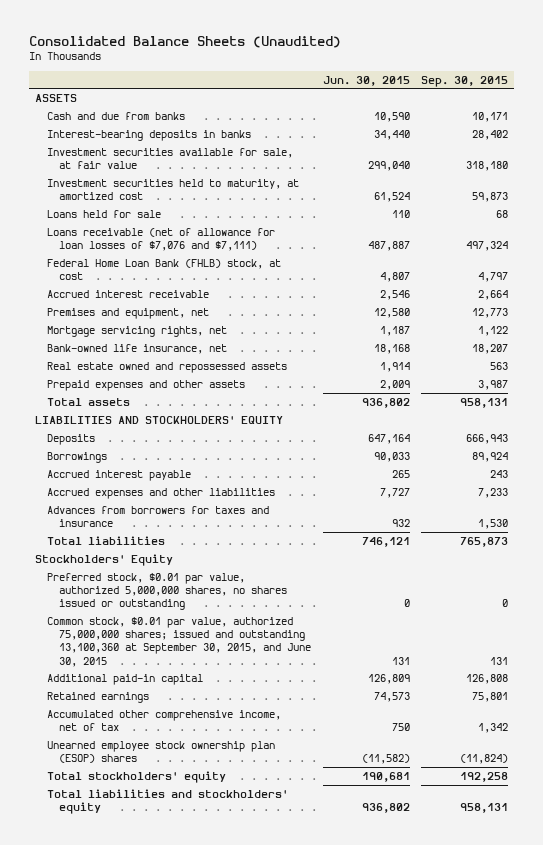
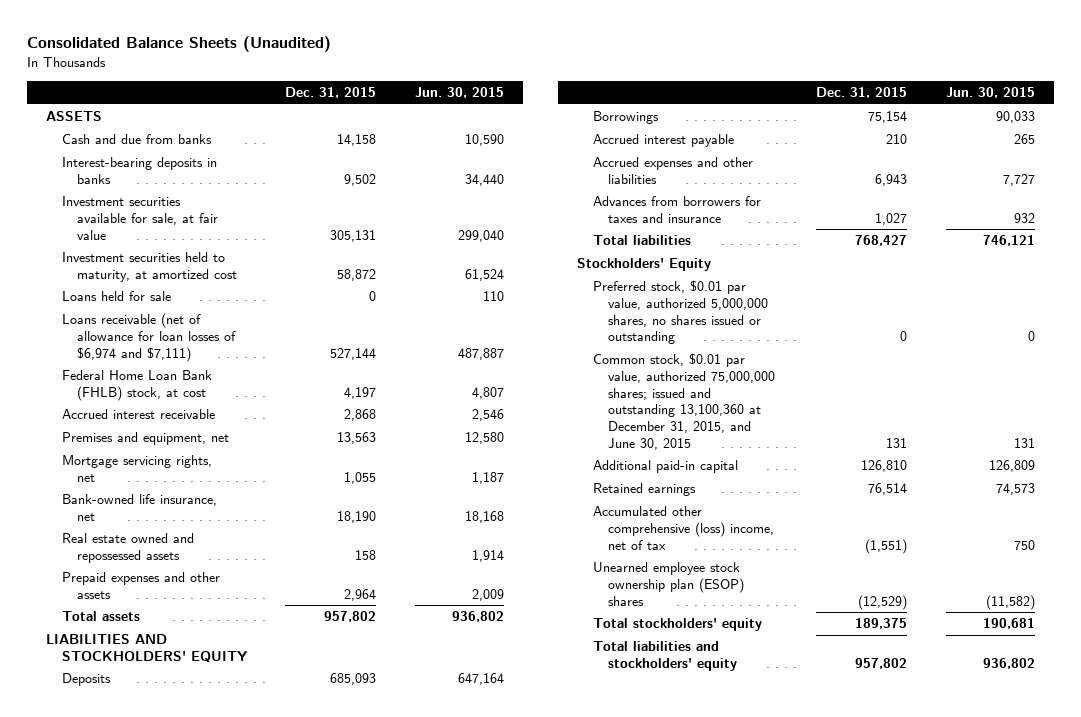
[421,75,509,87] Sep. 30, 2015 -> none
none -> [285,87,377,99] Dec. 31, 2015
[46,227,275,252] Loans receivable (net of allowance for loan losses of $7,076 and $7,111) -> [61,313,237,362] Loans receivable (net of allowance for loan losses of $6,974 and $7,111)
[46,616,312,667] Common stock, $0.01 par value, authorized 75,000,000 shares; issued and outstanding 13,100,360 at September 30, 2015, and June 30, 2015 -> [592,353,776,450] Common stock, $0.01 par value, authorized 75,000,000 shares; issued and outstanding 13,100,360 at December 31, 2015, and June 30, 2015
[46,709,281,732] Accumulated other comprehensive income, net of tax -> [592,506,775,550] Accumulated other comprehensive (loss) income, net of tax

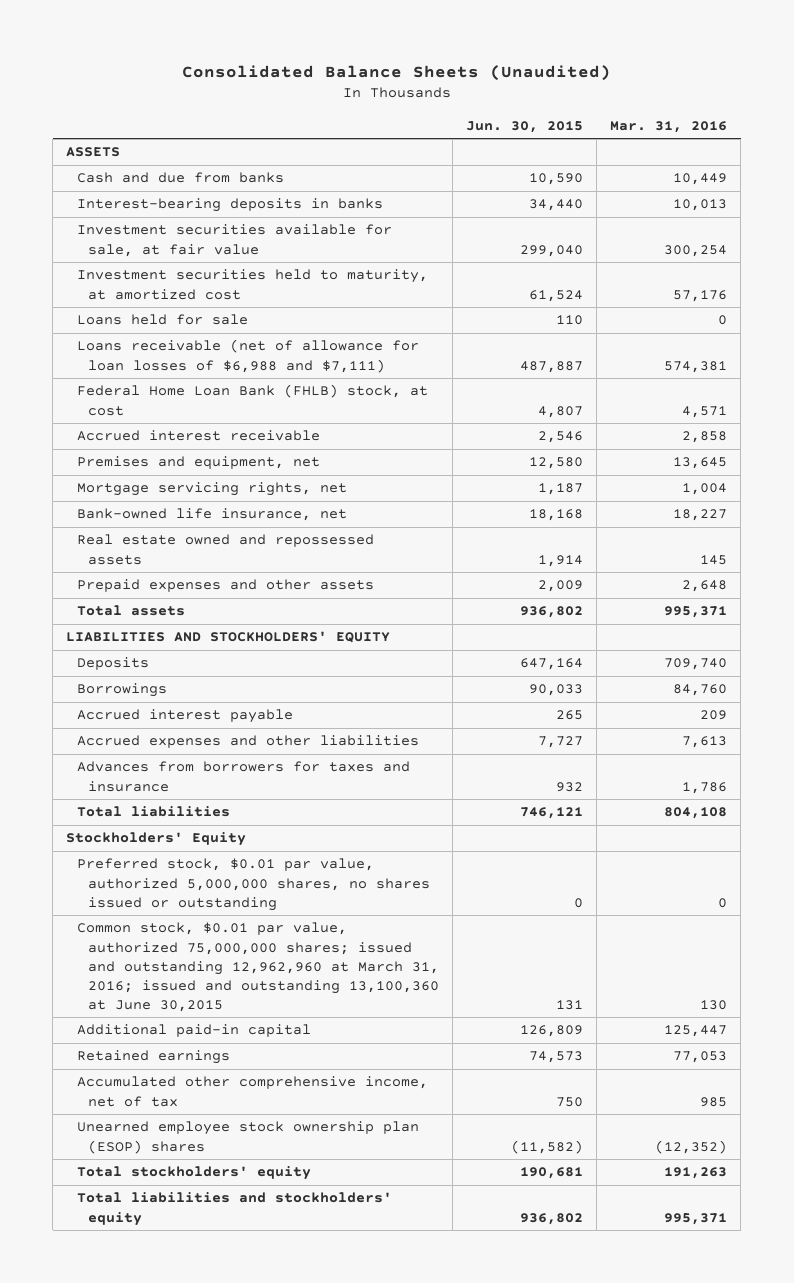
[285,87,377,99] Dec. 31, 2015 -> none
none -> [610,120,728,133] Mar. 31, 2016
[61,313,237,362] Loans receivable (net of allowance for loan losses of $6,974 and $7,111) -> [77,339,420,373] Loans receivable (net of allowance for loan losses of $6,988 and $7,111)
[592,353,776,450] Common stock, $0.01 par value, authorized 75,000,000 shares; issued and outstanding 13,100,360 at December 31, 2015, and June 30, 2015 -> [77,922,440,1012] Common stock, $0.01 par value, authorized 75,000,000 shares; issued and outstanding 12,962,960 at March 31, 2016; issued and outstanding 13,100,360 at June 30,2015
[592,506,775,550] Accumulated other comprehensive (loss) income, net of tax -> [77,1076,429,1107] Accumulated other comprehensive income, net of tax

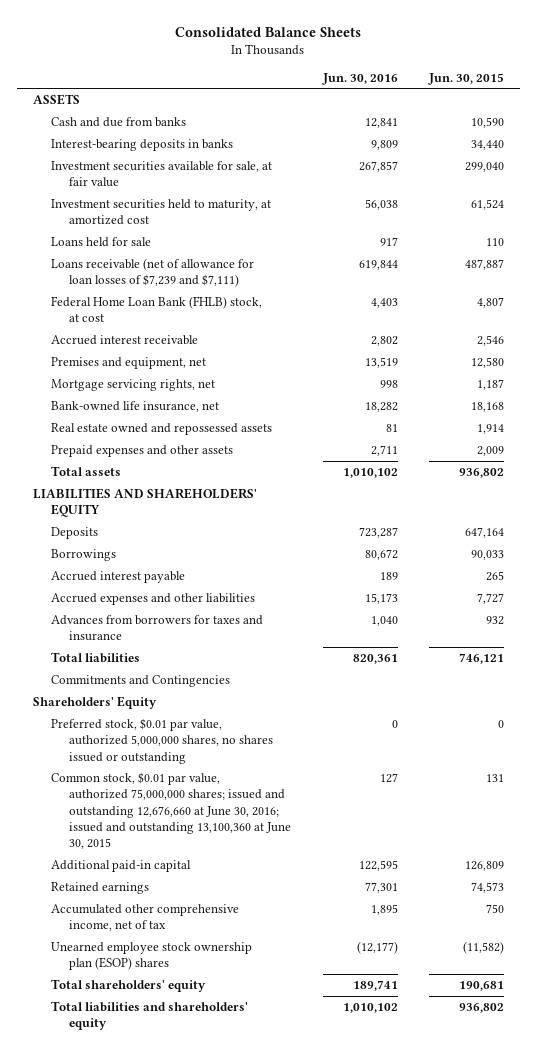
[181,64,611,81] Consolidated Balance Sheets (Unaudited) -> [175,26,362,37] Consolidated Balance Sheets
[610,120,728,133] Mar. 31, 2016 -> none
none -> [321,72,398,85] Jun. 30, 2016
[77,339,420,373] Loans receivable (net of allowance for loan losses of $6,988 and $7,111) -> [50,257,254,288] Loans receivable (net of allowance for loan losses of $7,239 and $7,111)
[66,631,391,644] LIABILITIES AND STOCKHOLDERS' EQUITY -> [32,487,257,518] LIABILITIES AND SHAREHOLDERS' EQUITY
none -> [50,674,230,687] Commitments and Contingencies
[66,832,247,847] Stockholders' Equity -> [32,695,157,709] Shareholders' Equity
[77,922,440,1012] Common stock, $0.01 par value, authorized 75,000,000 shares; issued and outstanding 12,962,960 at March 31, 2016; issued and outstanding 13,100,360 at June 30,2015 -> [50,771,292,850] Common stock, $0.01 par value, authorized 75,000,000 shares; issued and outstanding 12,676,660 at June 30, 2016; issued and outstanding 13,100,360 at June 30, 2015
[77,1166,312,1181] Total stockholders' equity -> [50,978,206,992] Total shareholders' equity
[77,1192,393,1226] Total liabilities and stockholders' equity -> [50,1000,248,1031] Total liabilities and shareholders' equity

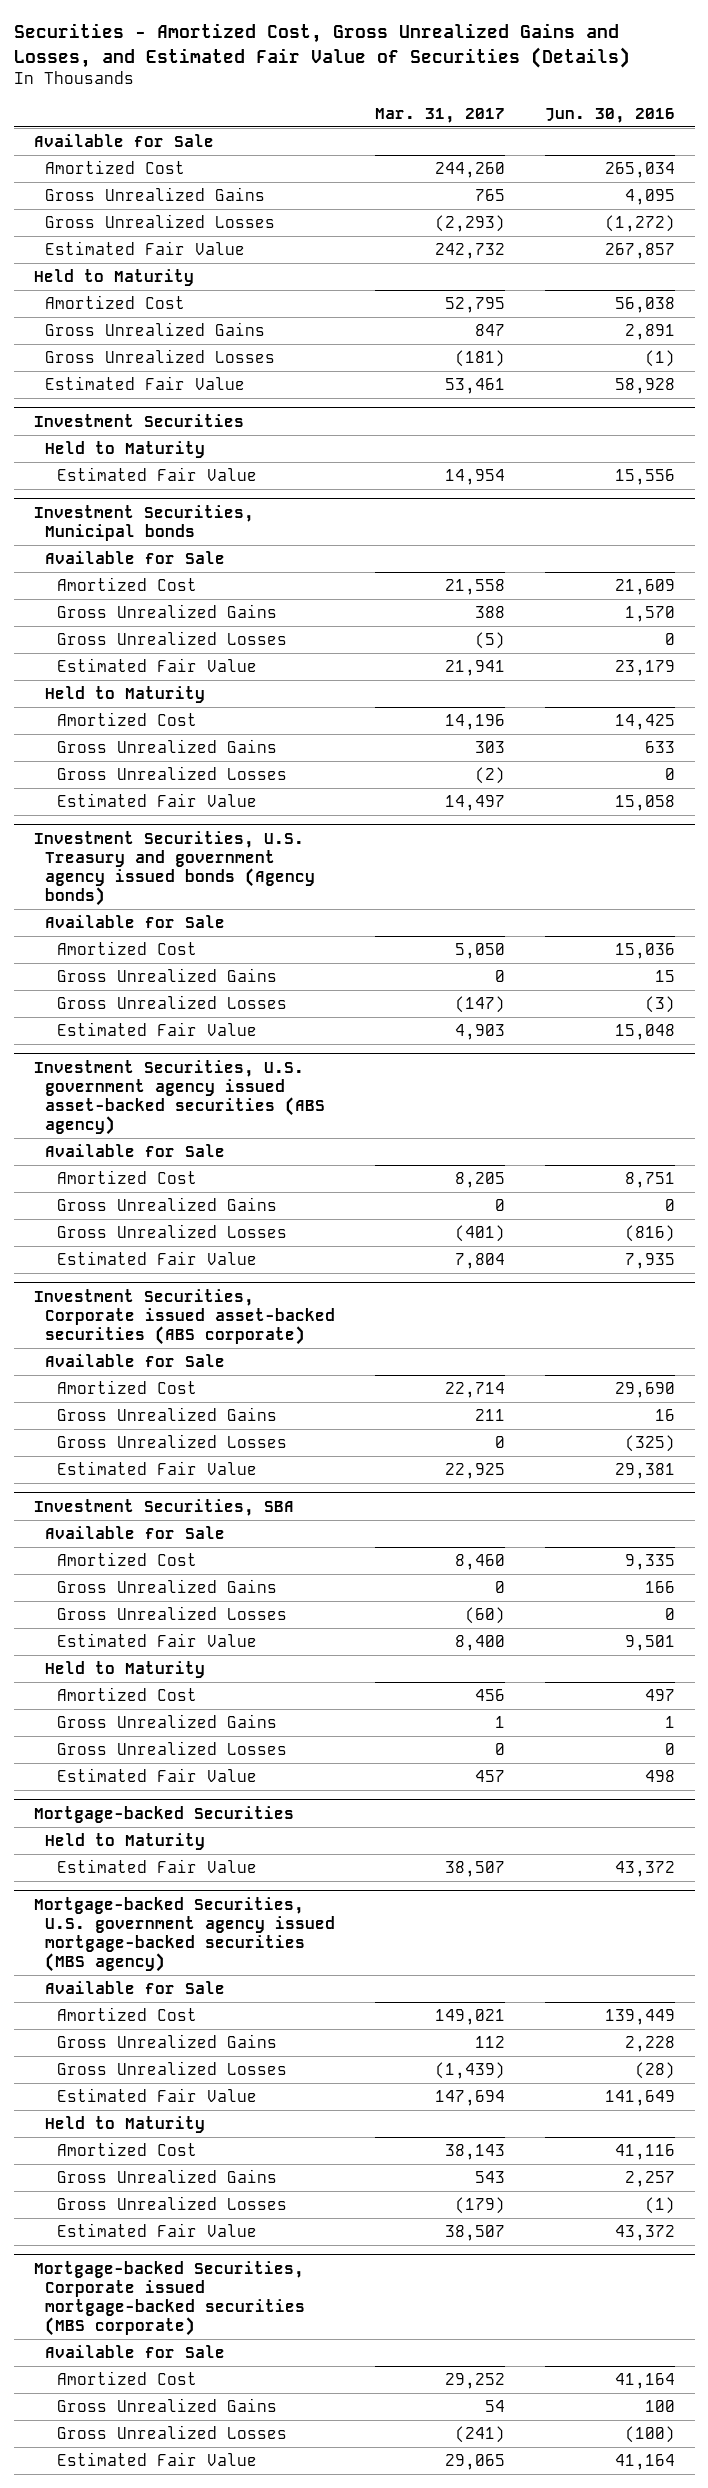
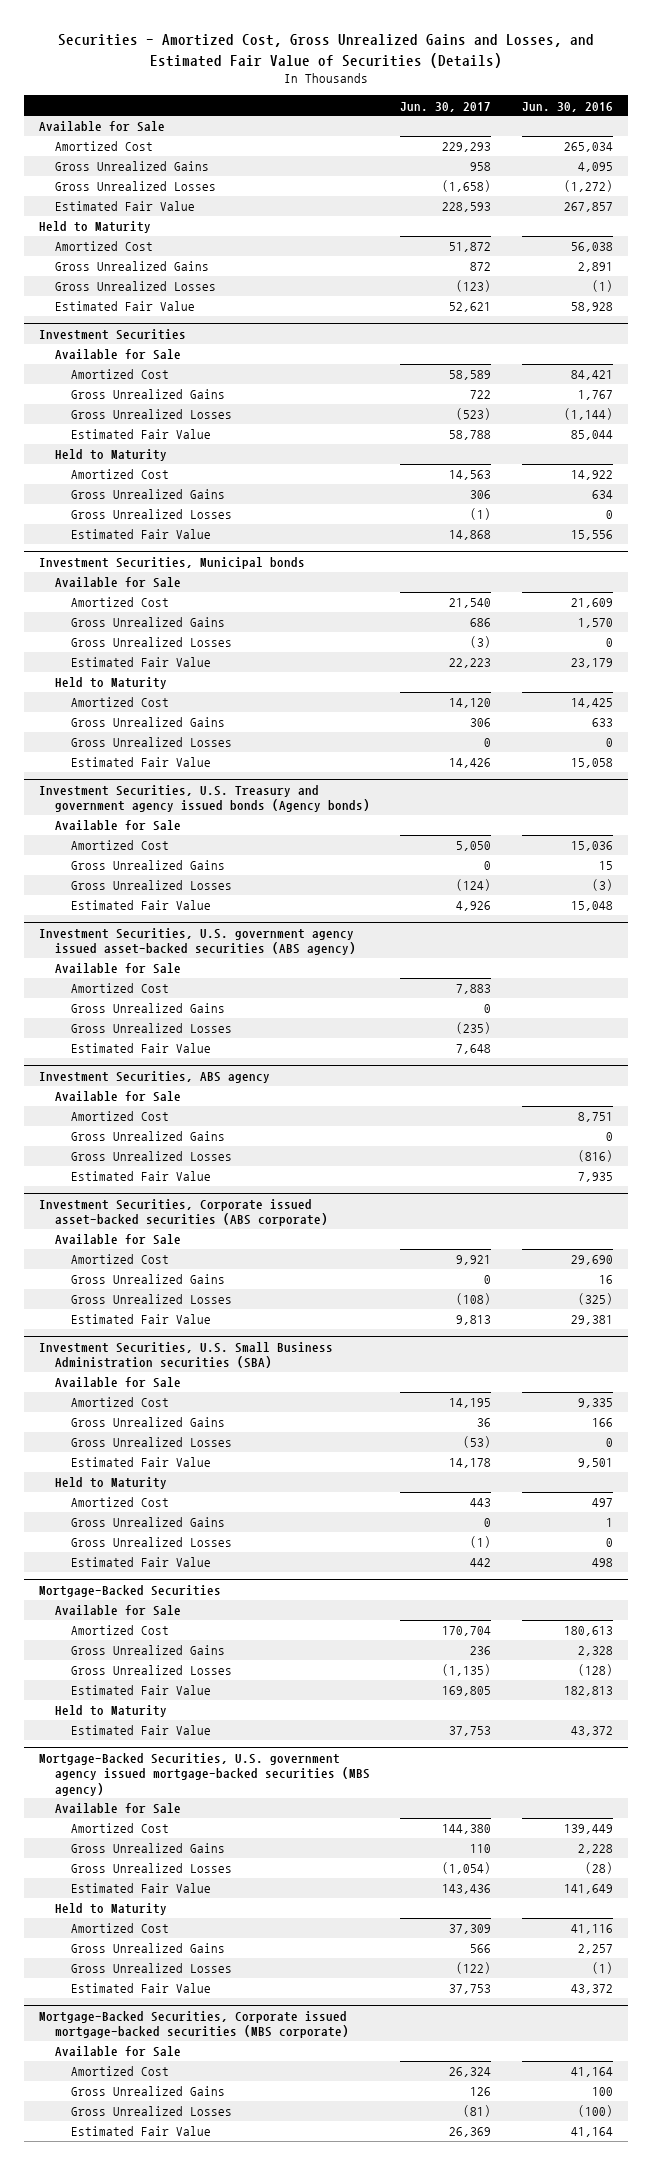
[374,107,505,123] Mar. 31, 2017 -> none
none -> [400,101,492,112] Jun. 30, 2017
none -> [54,349,181,361] Available for Sale
none -> [70,369,169,380] Amortized Cost
none -> [70,389,225,400] Gross Unrealized Gains
none -> [70,409,232,420] Gross Unrealized Losses
none -> [70,429,211,440] Estimated Fair Value
none -> [70,469,169,480] Amortized Cost
none -> [70,489,225,500] Gross Unrealized Gains
none -> [70,509,232,520] Gross Unrealized Losses
none -> [70,983,169,994] Amortized Cost
none -> [70,1003,225,1014] Gross Unrealized Gains
none -> [70,1023,232,1034] Gross Unrealized Losses
none -> [70,1043,211,1054] Estimated Fair Value
none -> [39,1070,271,1083] Investment Securities, ABS agency
none -> [54,1091,181,1103] Available for Sale
[33,1498,294,1516] Investment Securities, SBA -> none
none -> [39,1341,334,1369] Investment Securities, U.S. Small Business Administration securities (SBA)
[33,1805,294,1823] Mortgage-backed Securities -> [39,1584,222,1597] Mortgage-Backed Securities
none -> [54,1605,181,1617] Available for Sale
none -> [70,1625,169,1636] Amortized Cost
none -> [70,1645,225,1656] Gross Unrealized Gains
none -> [70,1665,232,1676] Gross Unrealized Losses
none -> [70,1685,211,1696] Estimated Fair Value
[33,1896,336,1973] Mortgage-backed Securities, U.S. government agency issued mortgage-backed securities (MBS agency) -> [39,1752,370,1796] Mortgage-Backed Securities, U.S. government agency issued mortgage-backed securities (MBS agency)
[33,2260,306,2337] Mortgage-backed Securities, Corporate issued mortgage-backed securities (MBS corporate) -> [39,2010,349,2039] Mortgage-Backed Securities, Corporate issued mortgage-backed securities (MBS corporate)

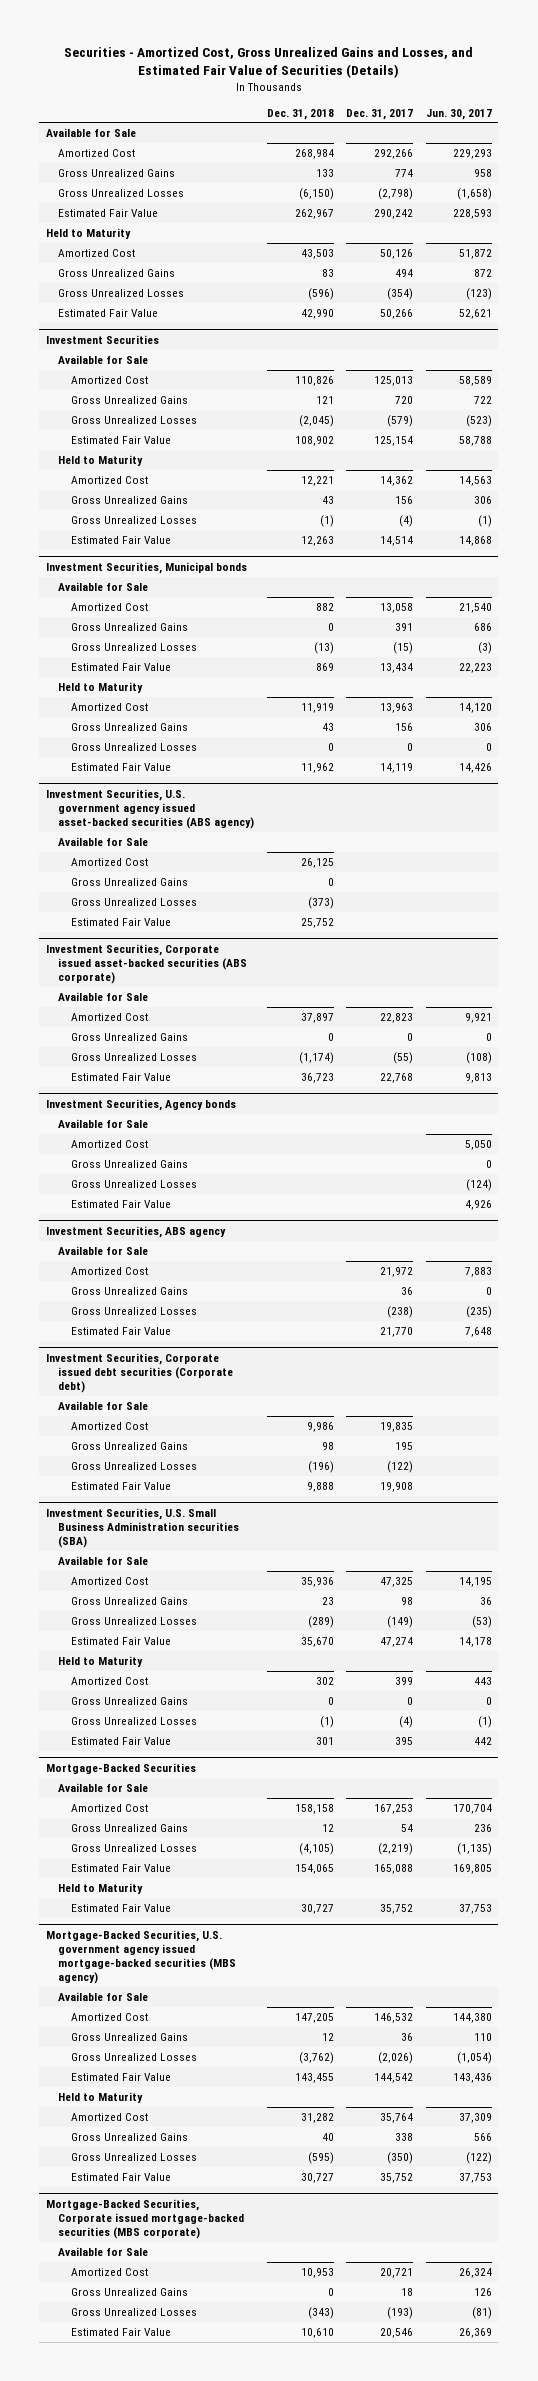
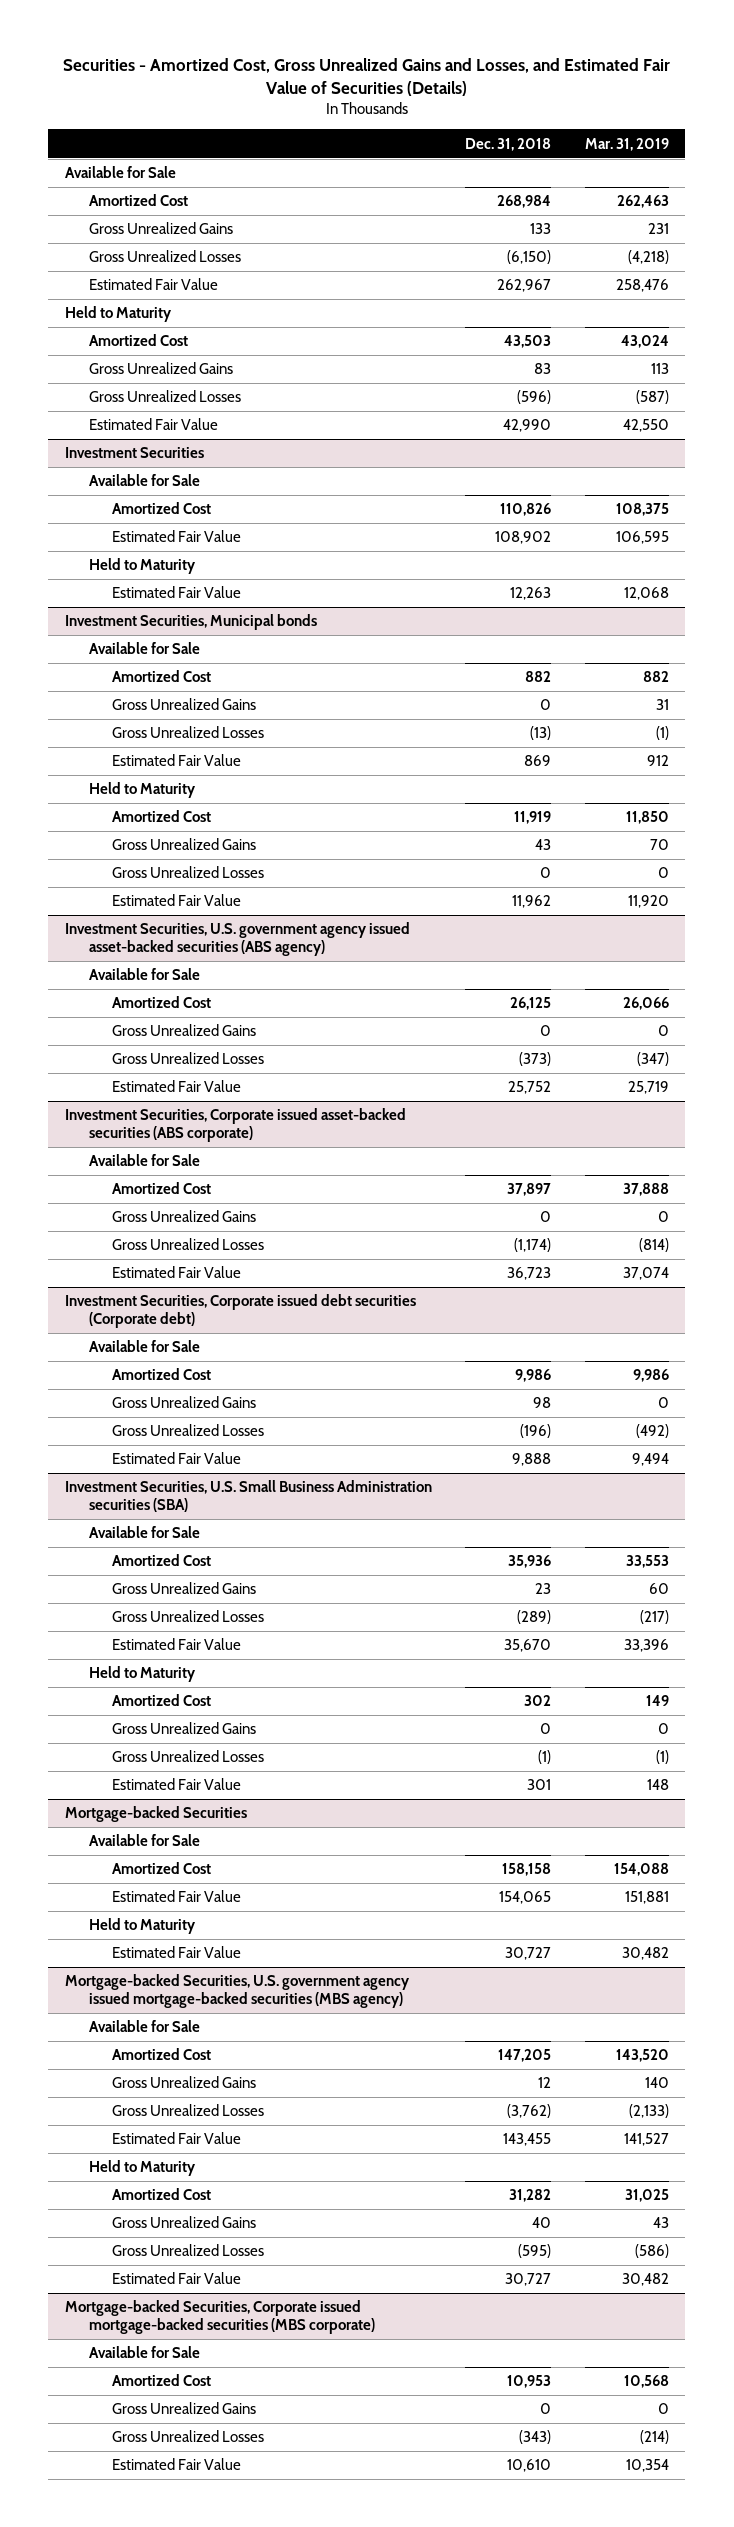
[346,108,414,120] Dec. 31, 2017 -> none
[426,108,493,120] Jun. 30, 2017 -> none
none -> [584,137,669,151] Mar. 31, 2019
[70,396,188,405] Gross Unrealized Gains -> none
[70,416,197,425] Gross Unrealized Losses -> none
[70,476,148,485] Amortized Cost -> none
[70,496,188,505] Gross Unrealized Gains -> none
[70,516,197,525] Gross Unrealized Losses -> none
[45,1099,236,1112] Investment Securities, Agency bonds -> none
[58,1119,149,1129] Available for Sale -> none
[70,1140,148,1149] Amortized Cost -> none
[70,1160,188,1169] Gross Unrealized Gains -> none
[70,1180,197,1189] Gross Unrealized Losses -> none
[70,1200,171,1209] Estimated Fair Value -> none
[45,1226,226,1239] Investment Securities, ABS agency -> none
[58,1246,149,1256] Available for Sale -> none
[70,1267,148,1276] Amortized Cost -> none
[70,1287,188,1296] Gross Unrealized Gains -> none
[70,1307,197,1316] Gross Unrealized Losses -> none
[70,1327,171,1336] Estimated Fair Value -> none
[45,1763,196,1775] Mortgage-Backed Securities -> [65,1806,248,1823] Mortgage-backed Securities
[70,1824,188,1833] Gross Unrealized Gains -> none
[70,1844,197,1853] Gross Unrealized Losses -> none
[45,1930,237,1985] Mortgage-Backed Securities, U.S. government agency issued mortgage-backed securities (MBS agency) -> [65,1974,411,2008] Mortgage-backed Securities, U.S. government agency issued mortgage-backed securities (MBS agency)
[45,2199,245,2240] Mortgage-Backed Securities, Corporate issued mortgage-backed securities (MBS corporate) -> [65,2300,375,2334] Mortgage-backed Securities, Corporate issued mortgage-backed securities (MBS corporate)

